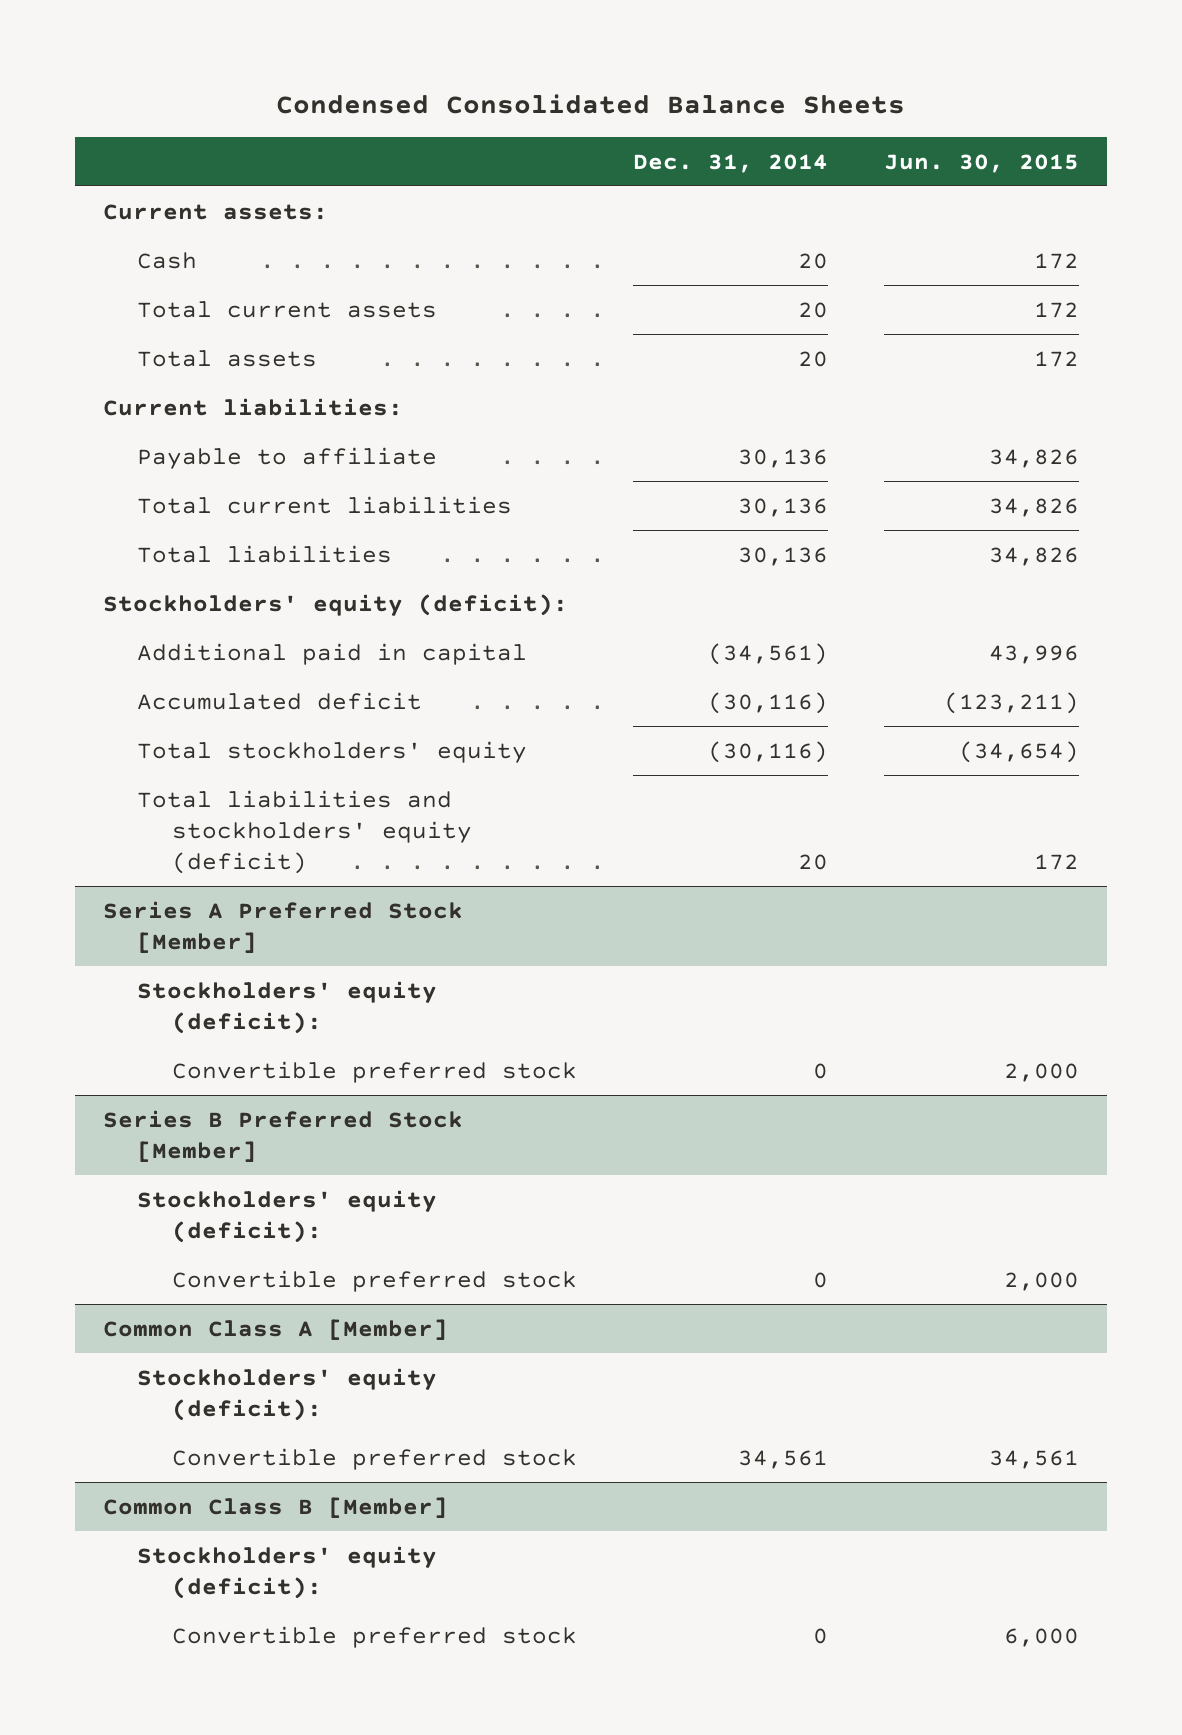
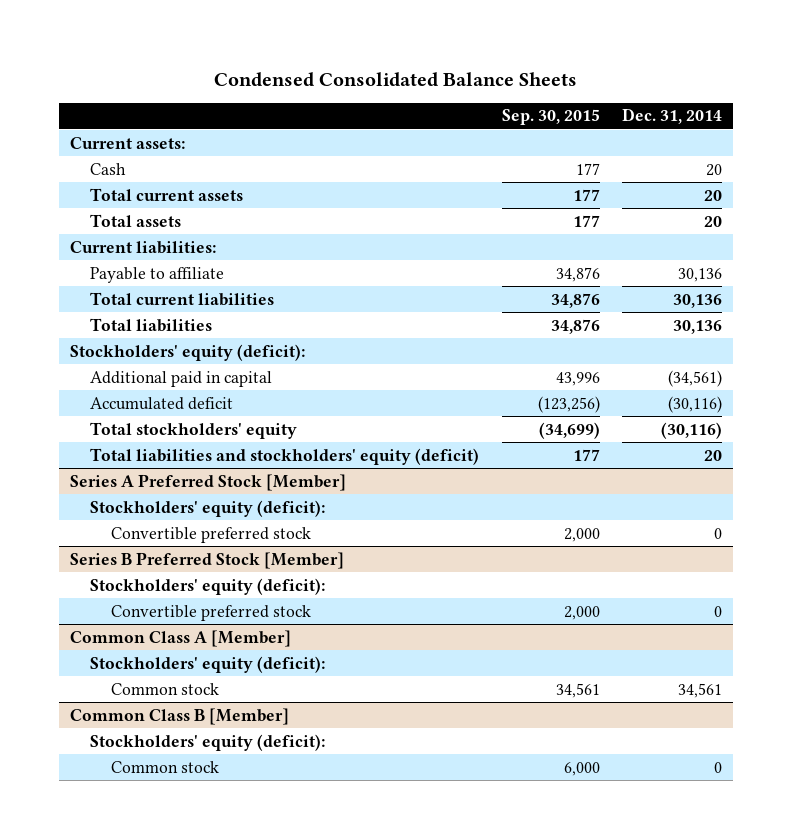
[884,153,1080,173] Jun. 30, 2015 -> none
none -> [501,109,600,126] Sep. 30, 2015
[172,1447,578,1470] Convertible preferred stock -> [110,682,219,695] Common stock
[172,1625,578,1648] Convertible preferred stock -> none
none -> [110,760,219,773] Common stock

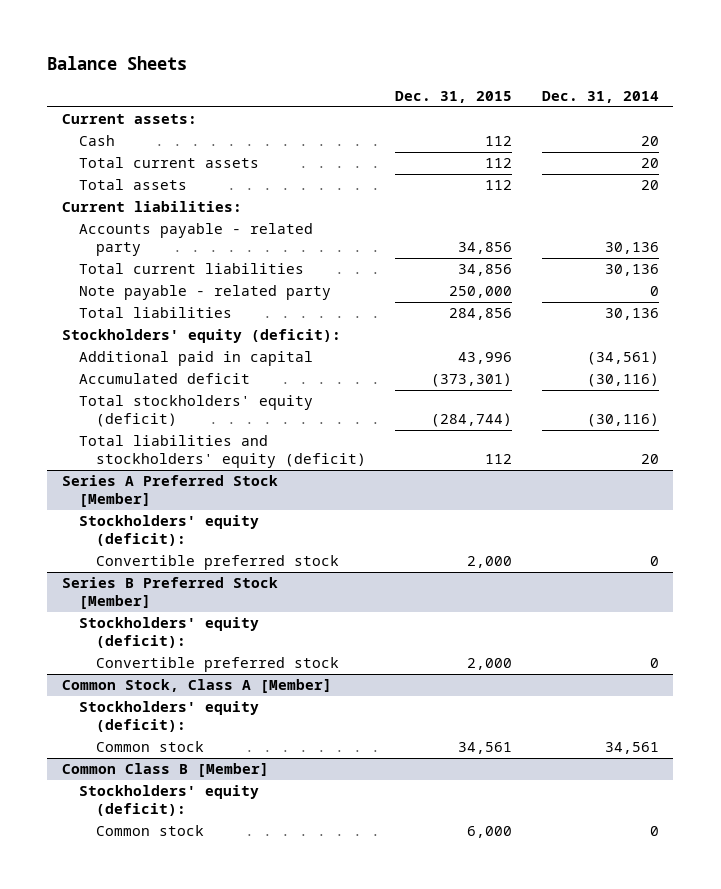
[213,71,577,87] Condensed Consolidated Balance Sheets -> [47,55,188,70] Balance Sheets
[501,109,600,126] Sep. 30, 2015 -> none
none -> [395,90,513,103] Dec. 31, 2015
[90,266,225,283] Payable to affiliate -> [78,223,313,257] Accounts payable - related party
none -> [78,285,331,301] Note payable - related party
[90,421,298,439] Total stockholders' equity -> [78,395,313,428] Total stockholders' equity (deficit)
[69,629,291,647] Common Class A [Member] -> [62,679,333,694] Common Stock, Class A [Member]

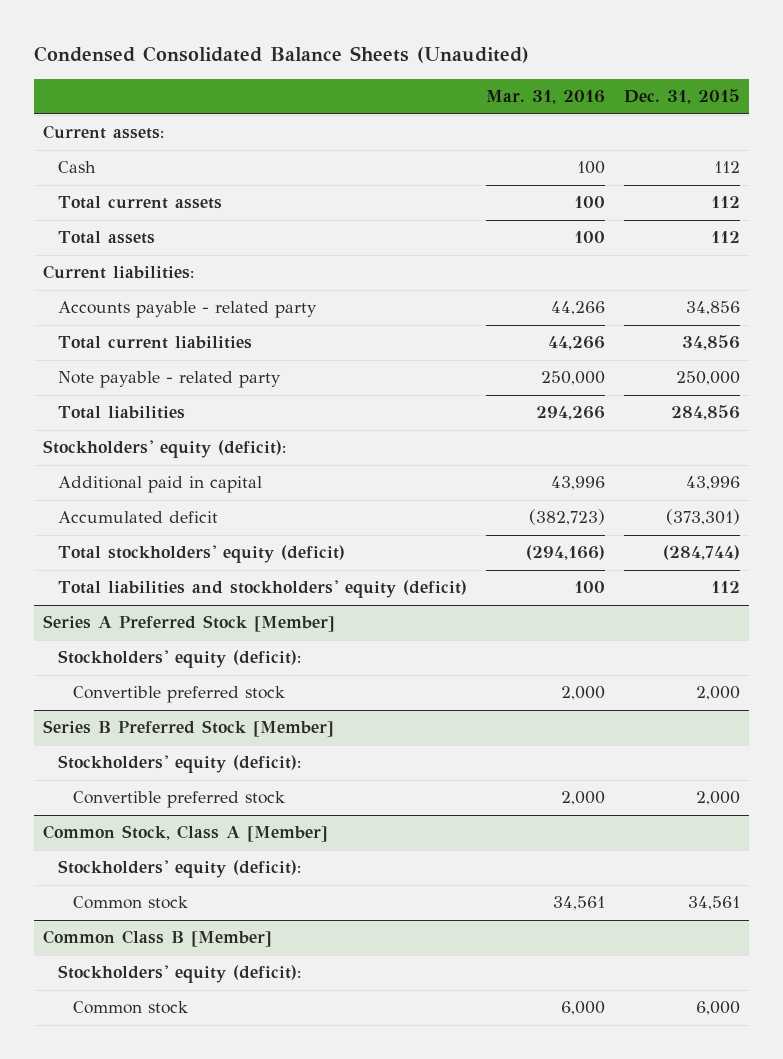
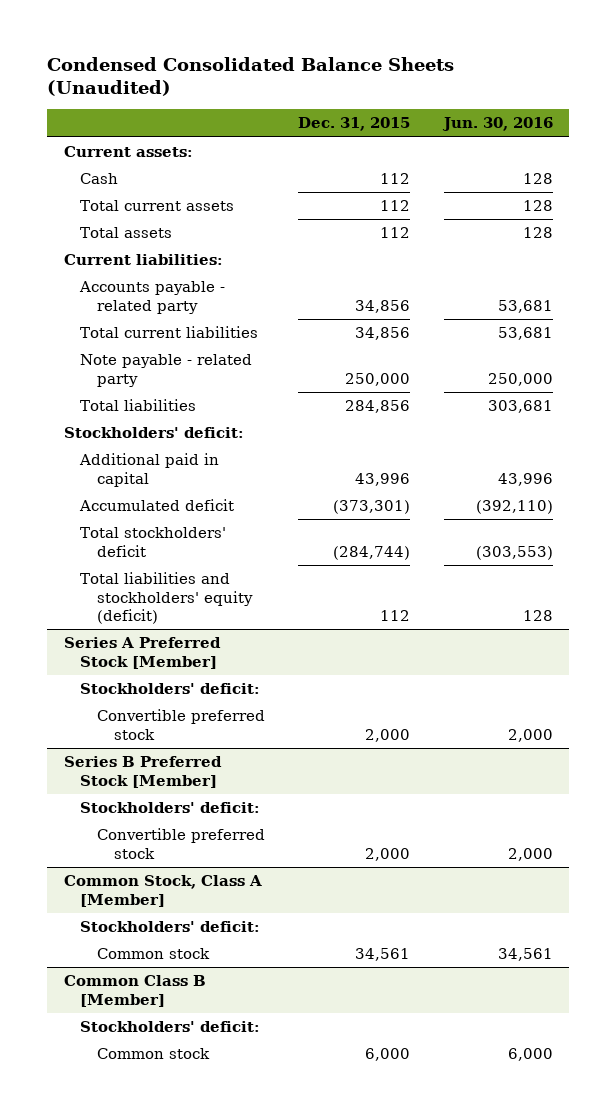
[485,90,605,105] Mar. 31, 2016 -> none
none -> [441,117,553,132] Jun. 30, 2016
[43,440,287,459] Stockholders' equity (deficit): -> [63,427,244,439] Stockholders' deficit:
[58,545,346,564] Total stockholders' equity (deficit) -> [80,527,227,557] Total stockholders' deficit
[58,650,302,669] Stockholders' equity (deficit): -> [80,683,261,695] Stockholders' deficit:
[58,755,302,774] Stockholders' equity (deficit): -> [80,802,261,814] Stockholders' deficit:
[58,860,302,879] Stockholders' equity (deficit): -> [80,921,261,933] Stockholders' deficit:
[58,965,302,984] Stockholders' equity (deficit): -> [80,1021,261,1033] Stockholders' deficit:

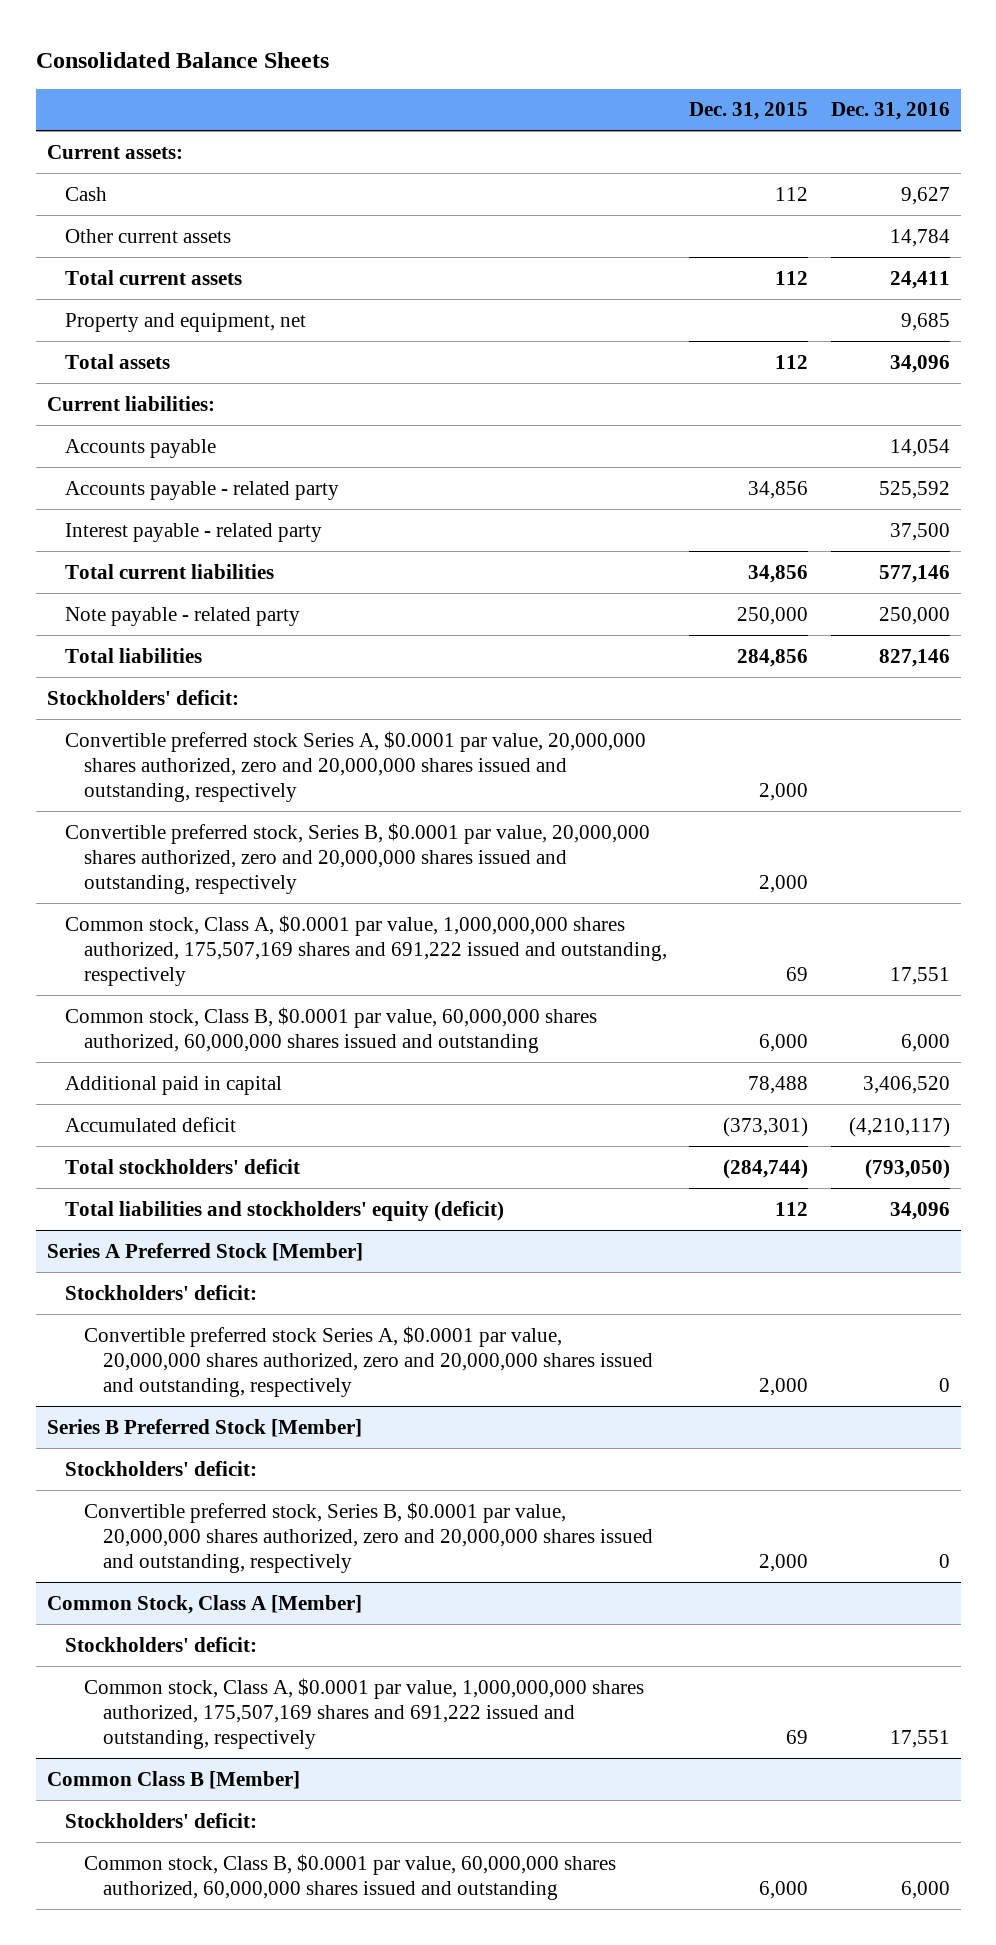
[47,56,455,97] Condensed Consolidated Balance Sheets (Unaudited) -> [35,51,329,68] Consolidated Balance Sheets
[441,117,553,132] Jun. 30, 2016 -> none
none -> [830,102,950,121] Dec. 31, 2016
none -> [65,228,232,243] Other current assets
none -> [65,312,307,332] Property and equipment, net
none -> [65,438,217,458] Accounts payable
none -> [65,522,323,542] Interest payable - related party
none -> [65,730,647,803] Convertible preferred stock Series A, $0.0001 par value, 20,000,000 shares authorized, zero and 20,000,000 shares issued and outstanding, respectively
none -> [65,822,651,895] Convertible preferred stock, Series B, $0.0001 par value, 20,000,000 shares authorized, zero and 20,000,000 shares issued and outstanding, respectively
none -> [65,914,667,987] Common stock, Class A, $0.0001 par value, 1,000,000,000 shares authorized, 175,507,169 shares and 691,222 issued and outstanding, respectively
none -> [65,1006,598,1054] Common stock, Class B, $0.0001 par value, 60,000,000 shares authorized, 60,000,000 shares issued and outstanding
[355,472,411,486] 43,996 -> [748,1075,809,1094] 78,488
[96,709,265,740] Convertible preferred stock -> [83,1325,653,1398] Convertible preferred stock Series A, $0.0001 par value, 20,000,000 shares authorized, zero and 20,000,000 shares issued and outstanding, respectively
[96,828,265,859] Convertible preferred stock -> none
none -> [83,1501,653,1574] Convertible preferred stock, Series B, $0.0001 par value, 20,000,000 shares authorized, zero and 20,000,000 shares issued and outstanding, respectively
[96,948,210,960] Common stock -> none
none -> [83,1677,644,1750] Common stock, Class A, $0.0001 par value, 1,000,000,000 shares authorized, 175,507,169 shares and 691,222 issued and outstanding, respectively
[96,1048,210,1060] Common stock -> none
none -> [83,1853,616,1901] Common stock, Class B, $0.0001 par value, 60,000,000 shares authorized, 60,000,000 shares issued and outstanding

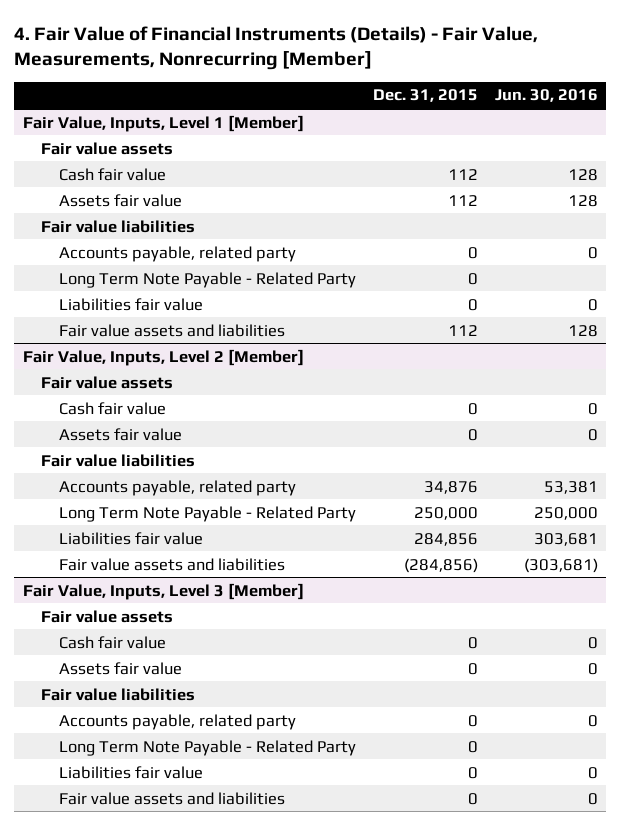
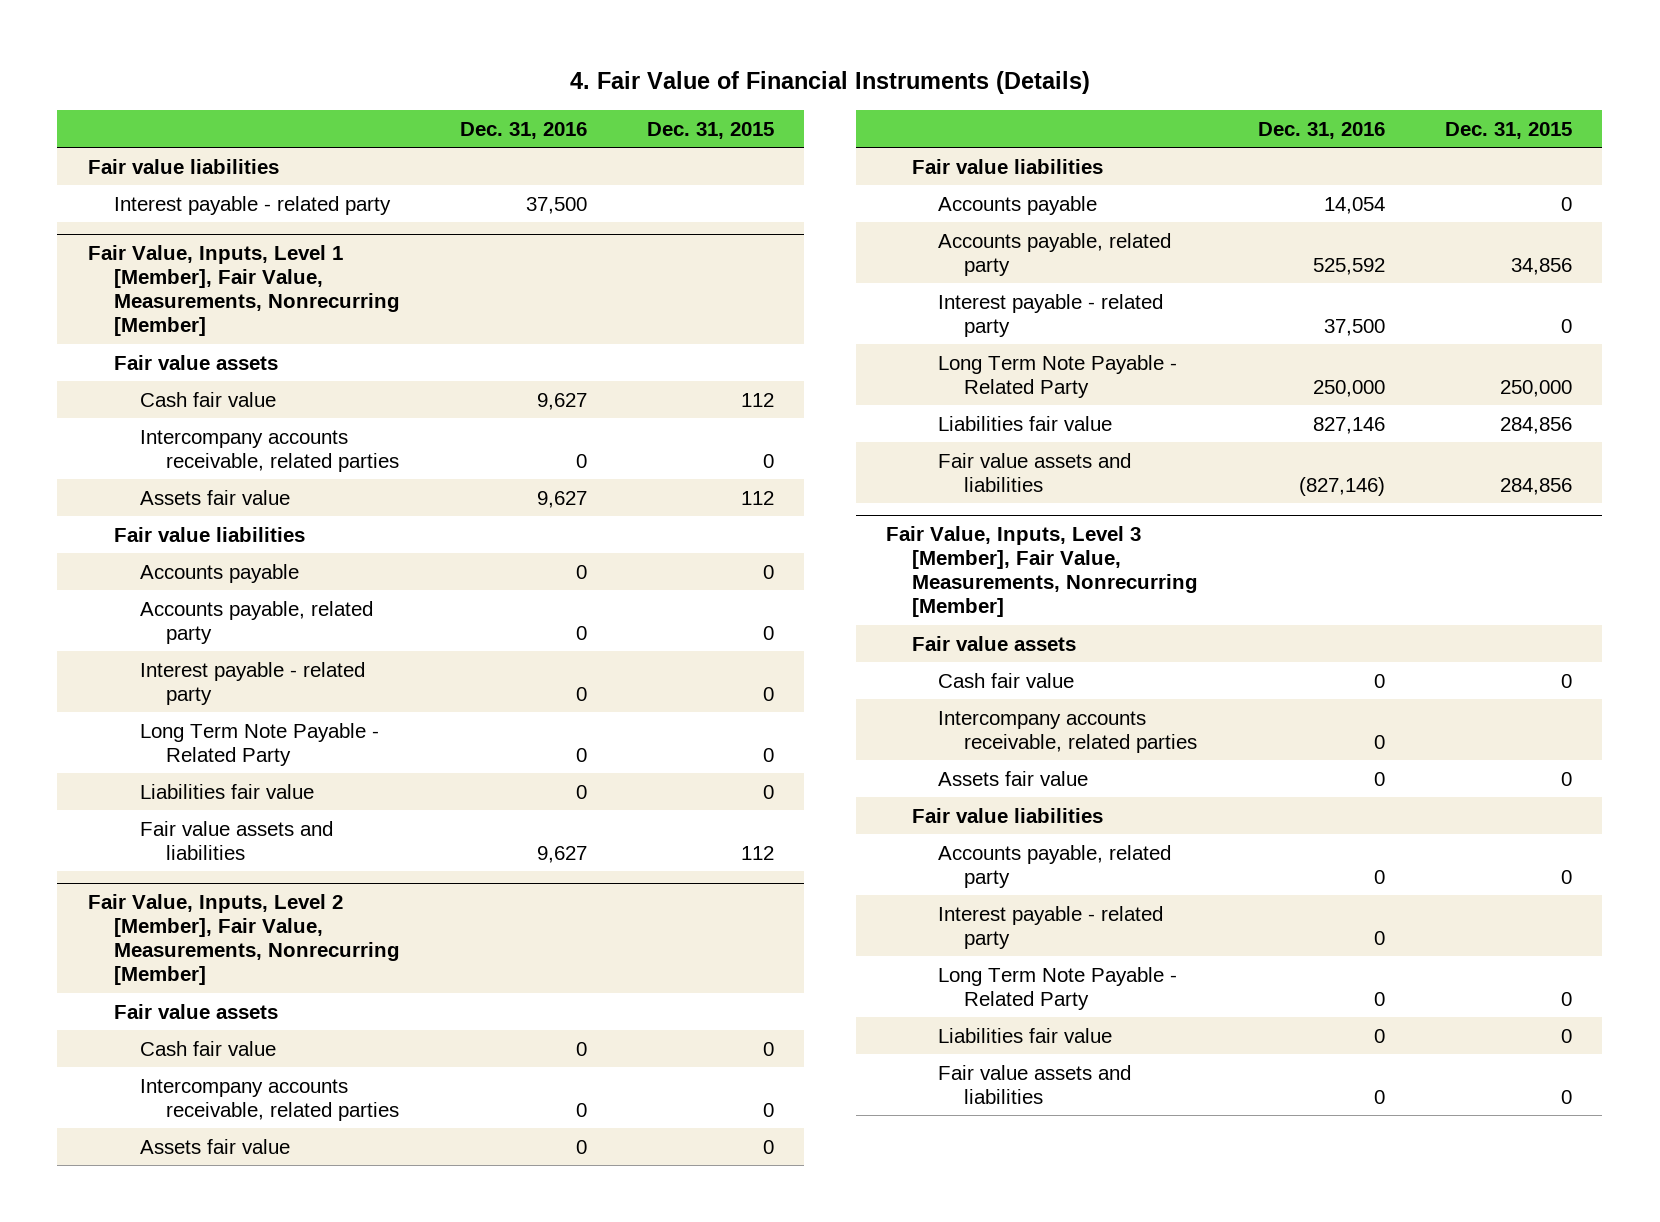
[14,25,539,71] 4. Fair Value of Financial Instruments (Details) - Fair Value, Measurements, Nonrecurring [Member] -> [569,71,1090,95] 4. Fair Value of Financial Instruments (Details)
[494,89,598,103] Jun. 30, 2016 -> none
none -> [459,121,587,139] Dec. 31, 2016
none -> [87,158,279,174] Fair value liabilities
none -> [113,195,391,215] Interest payable - related party
[22,114,304,132] Fair Value, Inputs, Level 1 [Member] -> [87,244,400,337] Fair Value, Inputs, Level 1 [Member], Fair Value, Measurements, Nonrecurring [Member]
none -> [139,429,400,472] Intercompany accounts receivable, related parties
none -> [139,563,299,583] Accounts payable
none -> [139,661,365,705] Interest payable - related party
[22,348,304,366] Fair Value, Inputs, Level 2 [Member] -> [87,893,400,986] Fair Value, Inputs, Level 2 [Member], Fair Value, Measurements, Nonrecurring [Member]
none -> [139,1078,400,1121] Intercompany accounts receivable, related parties
none -> [937,195,1097,215] Accounts payable
[424,480,479,494] 34,876 -> [1511,257,1573,275] 34,856
none -> [937,293,1163,337] Interest payable - related party
[404,557,479,573] (284,856) -> [1500,477,1573,495] 284,856
[22,582,304,600] Fair Value, Inputs, Level 3 [Member] -> [885,525,1198,618] Fair Value, Inputs, Level 3 [Member], Fair Value, Measurements, Nonrecurring [Member]
none -> [937,710,1198,753] Intercompany accounts receivable, related parties
none -> [937,905,1163,949] Interest payable - related party

